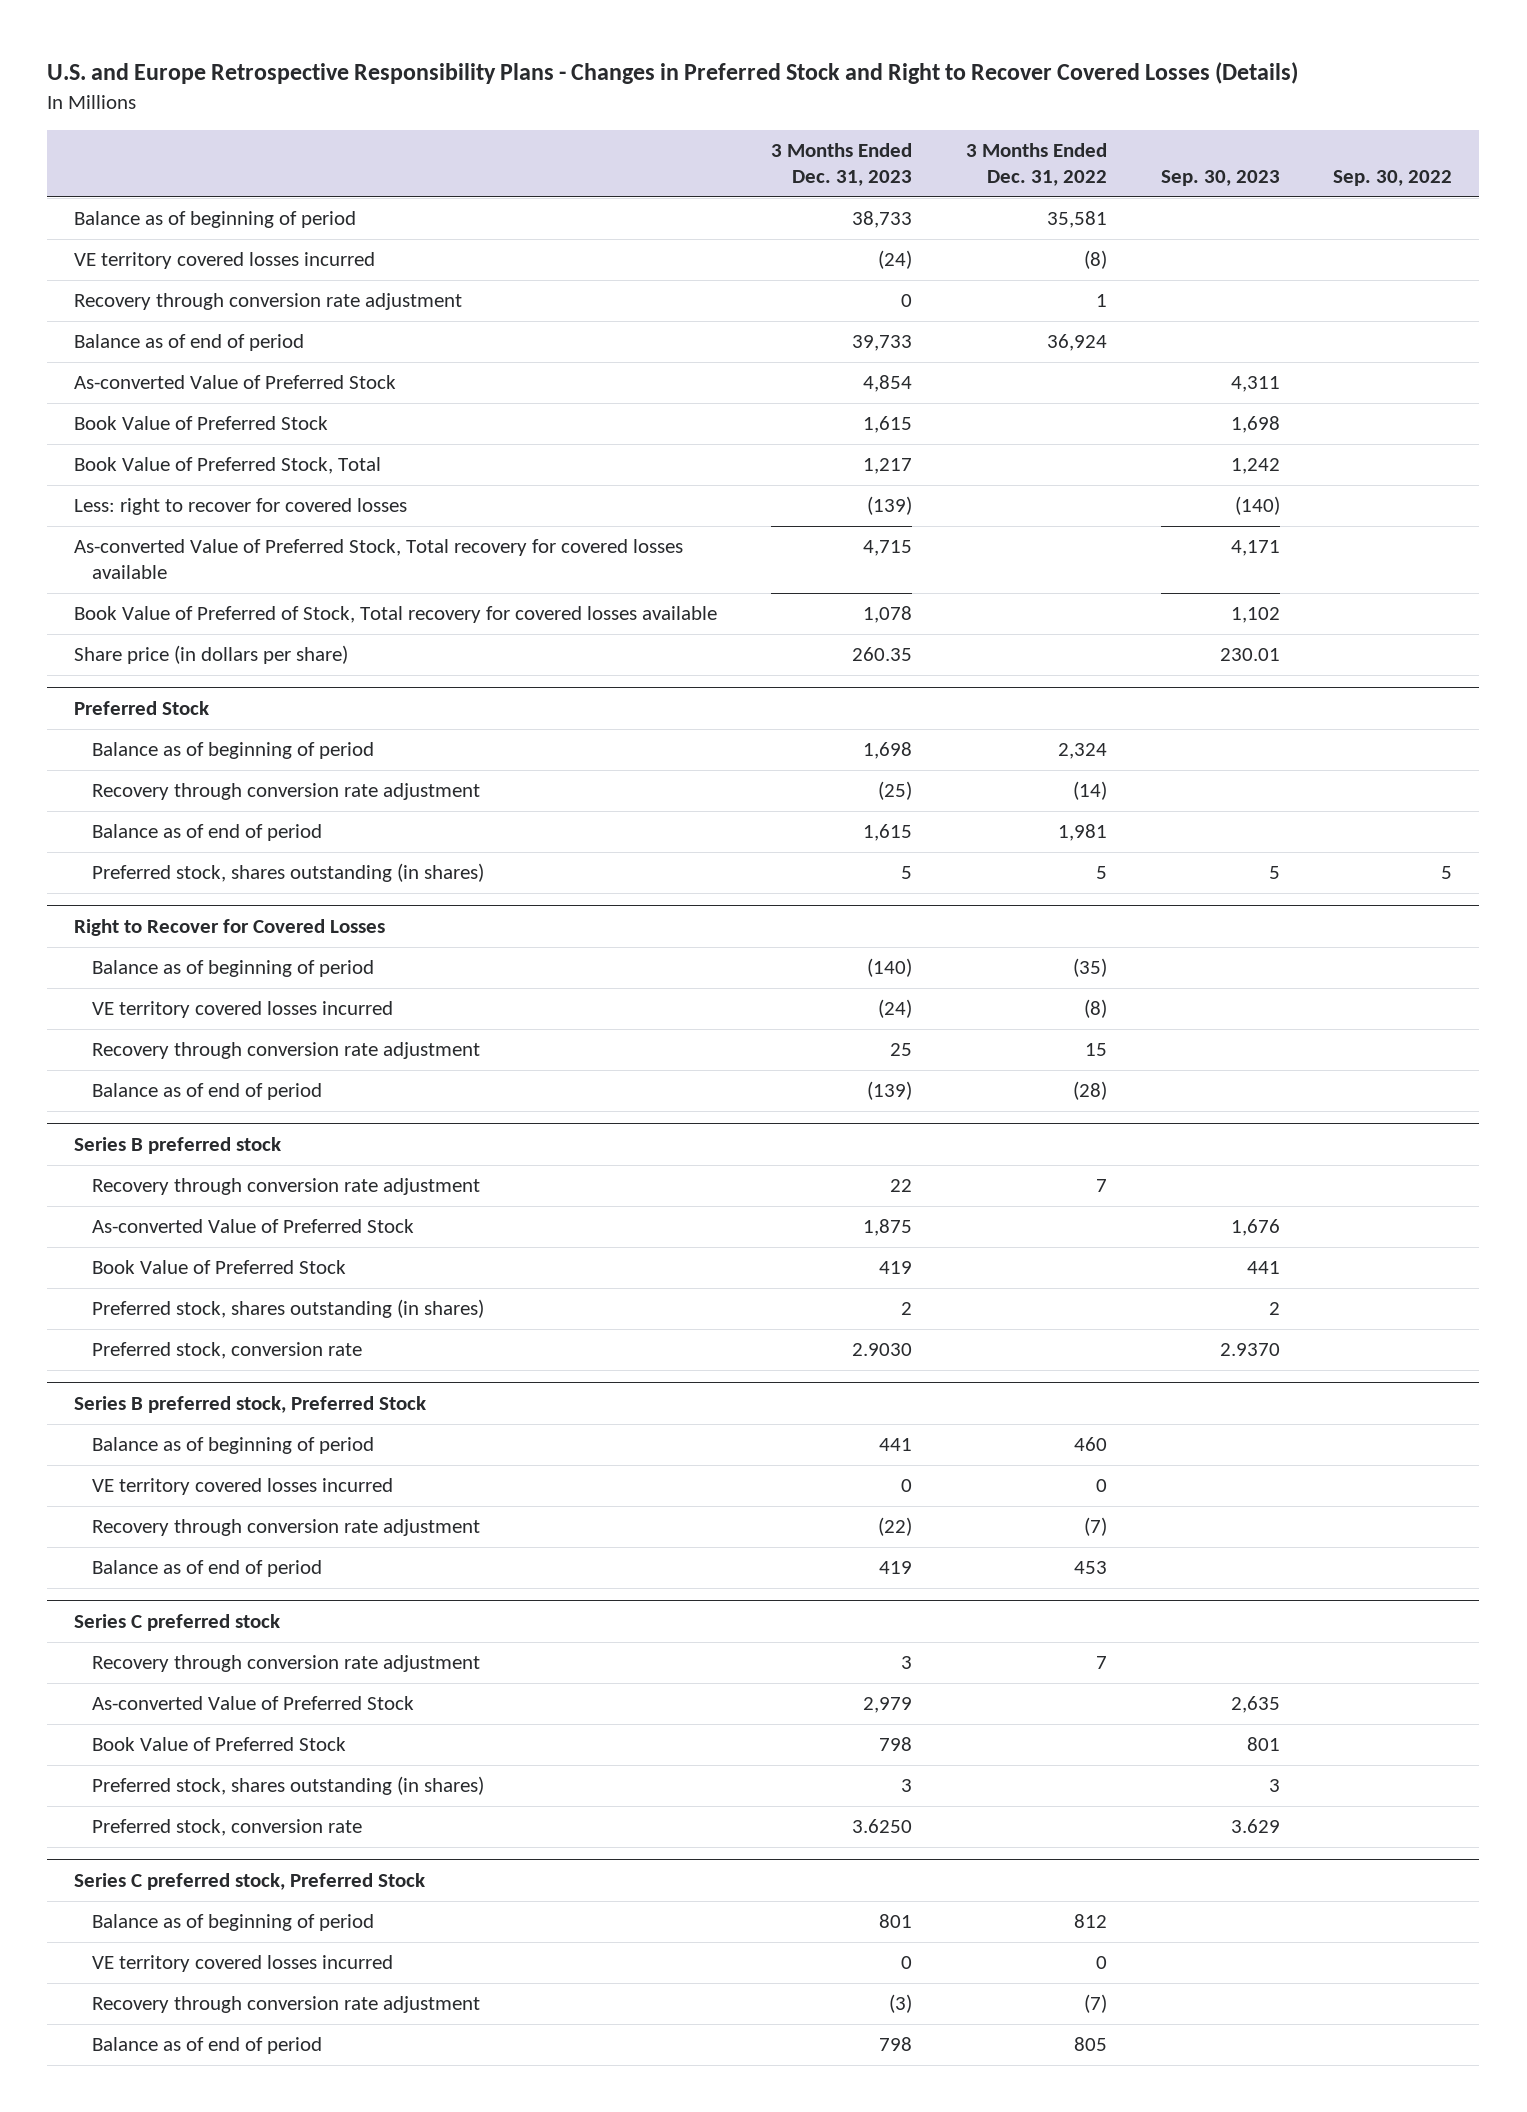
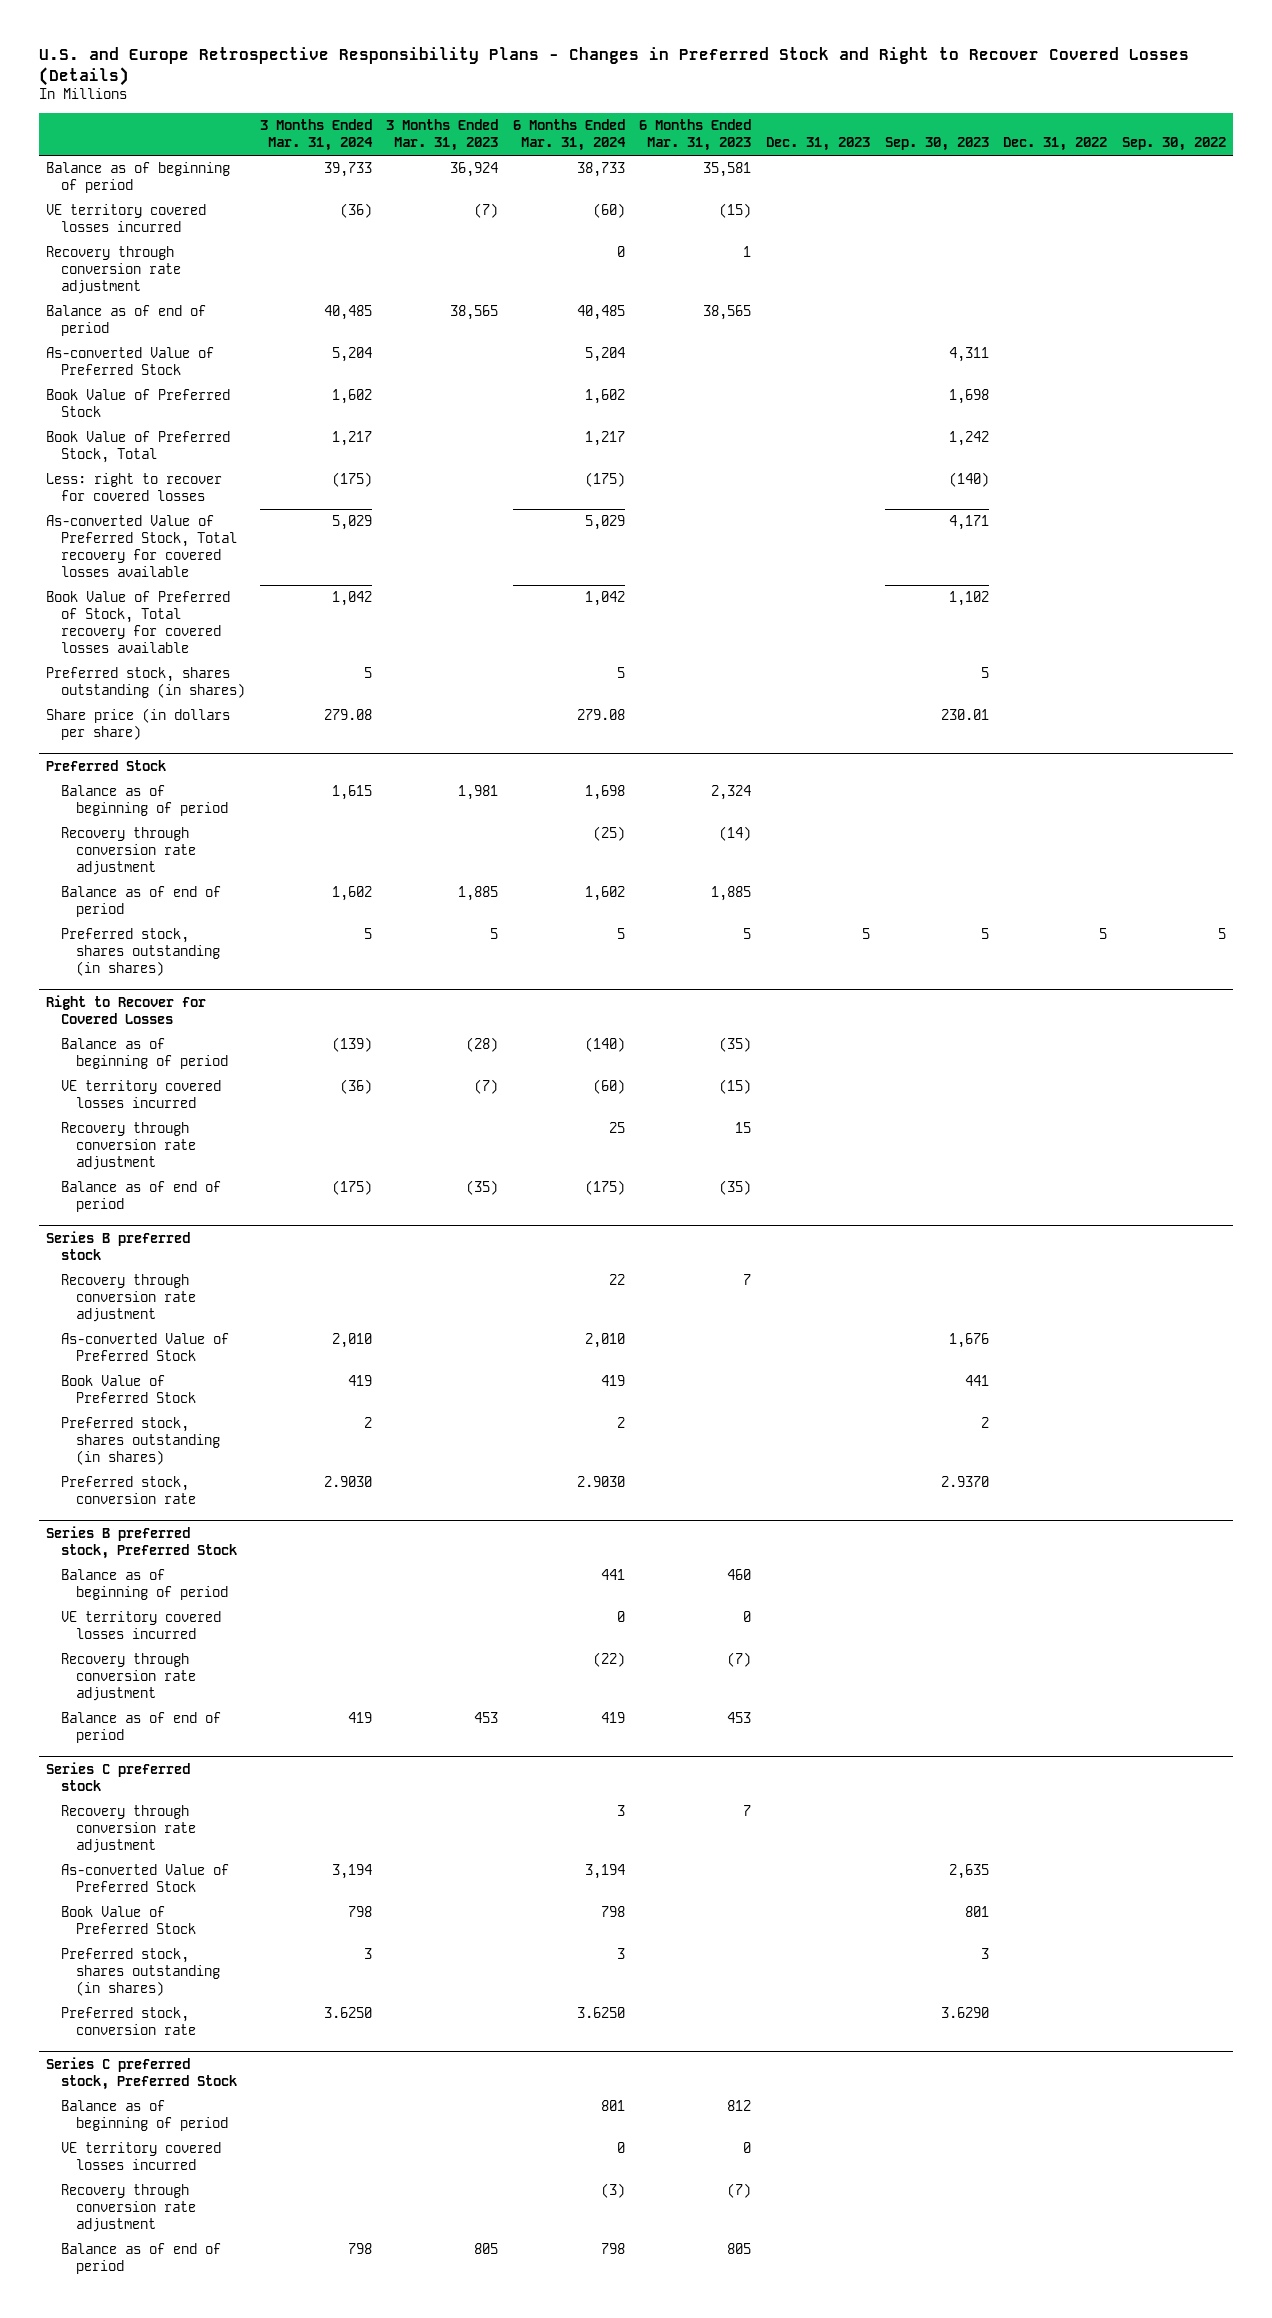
[771,143,913,186] 3 Months Ended Dec. 31, 2023 -> none
[965,143,1107,186] 3 Months Ended Dec. 31, 2022 -> none
none -> [259,119,373,152] 3 Months Ended Mar. 31, 2024
none -> [386,119,499,152] 3 Months Ended Mar. 31, 2023
none -> [512,119,626,152] 6 Months Ended Mar. 31, 2024
none -> [639,119,752,152] 6 Months Ended Mar. 31, 2023
none -> [766,137,871,152] Dec. 31, 2023
none -> [1003,137,1108,152] Dec. 31, 2022
none -> [45,667,245,699] Preferred stock, shares outstanding (in shares)
[1230,1819,1280,1834] 3.629 -> [940,2007,989,2019] 3.6290

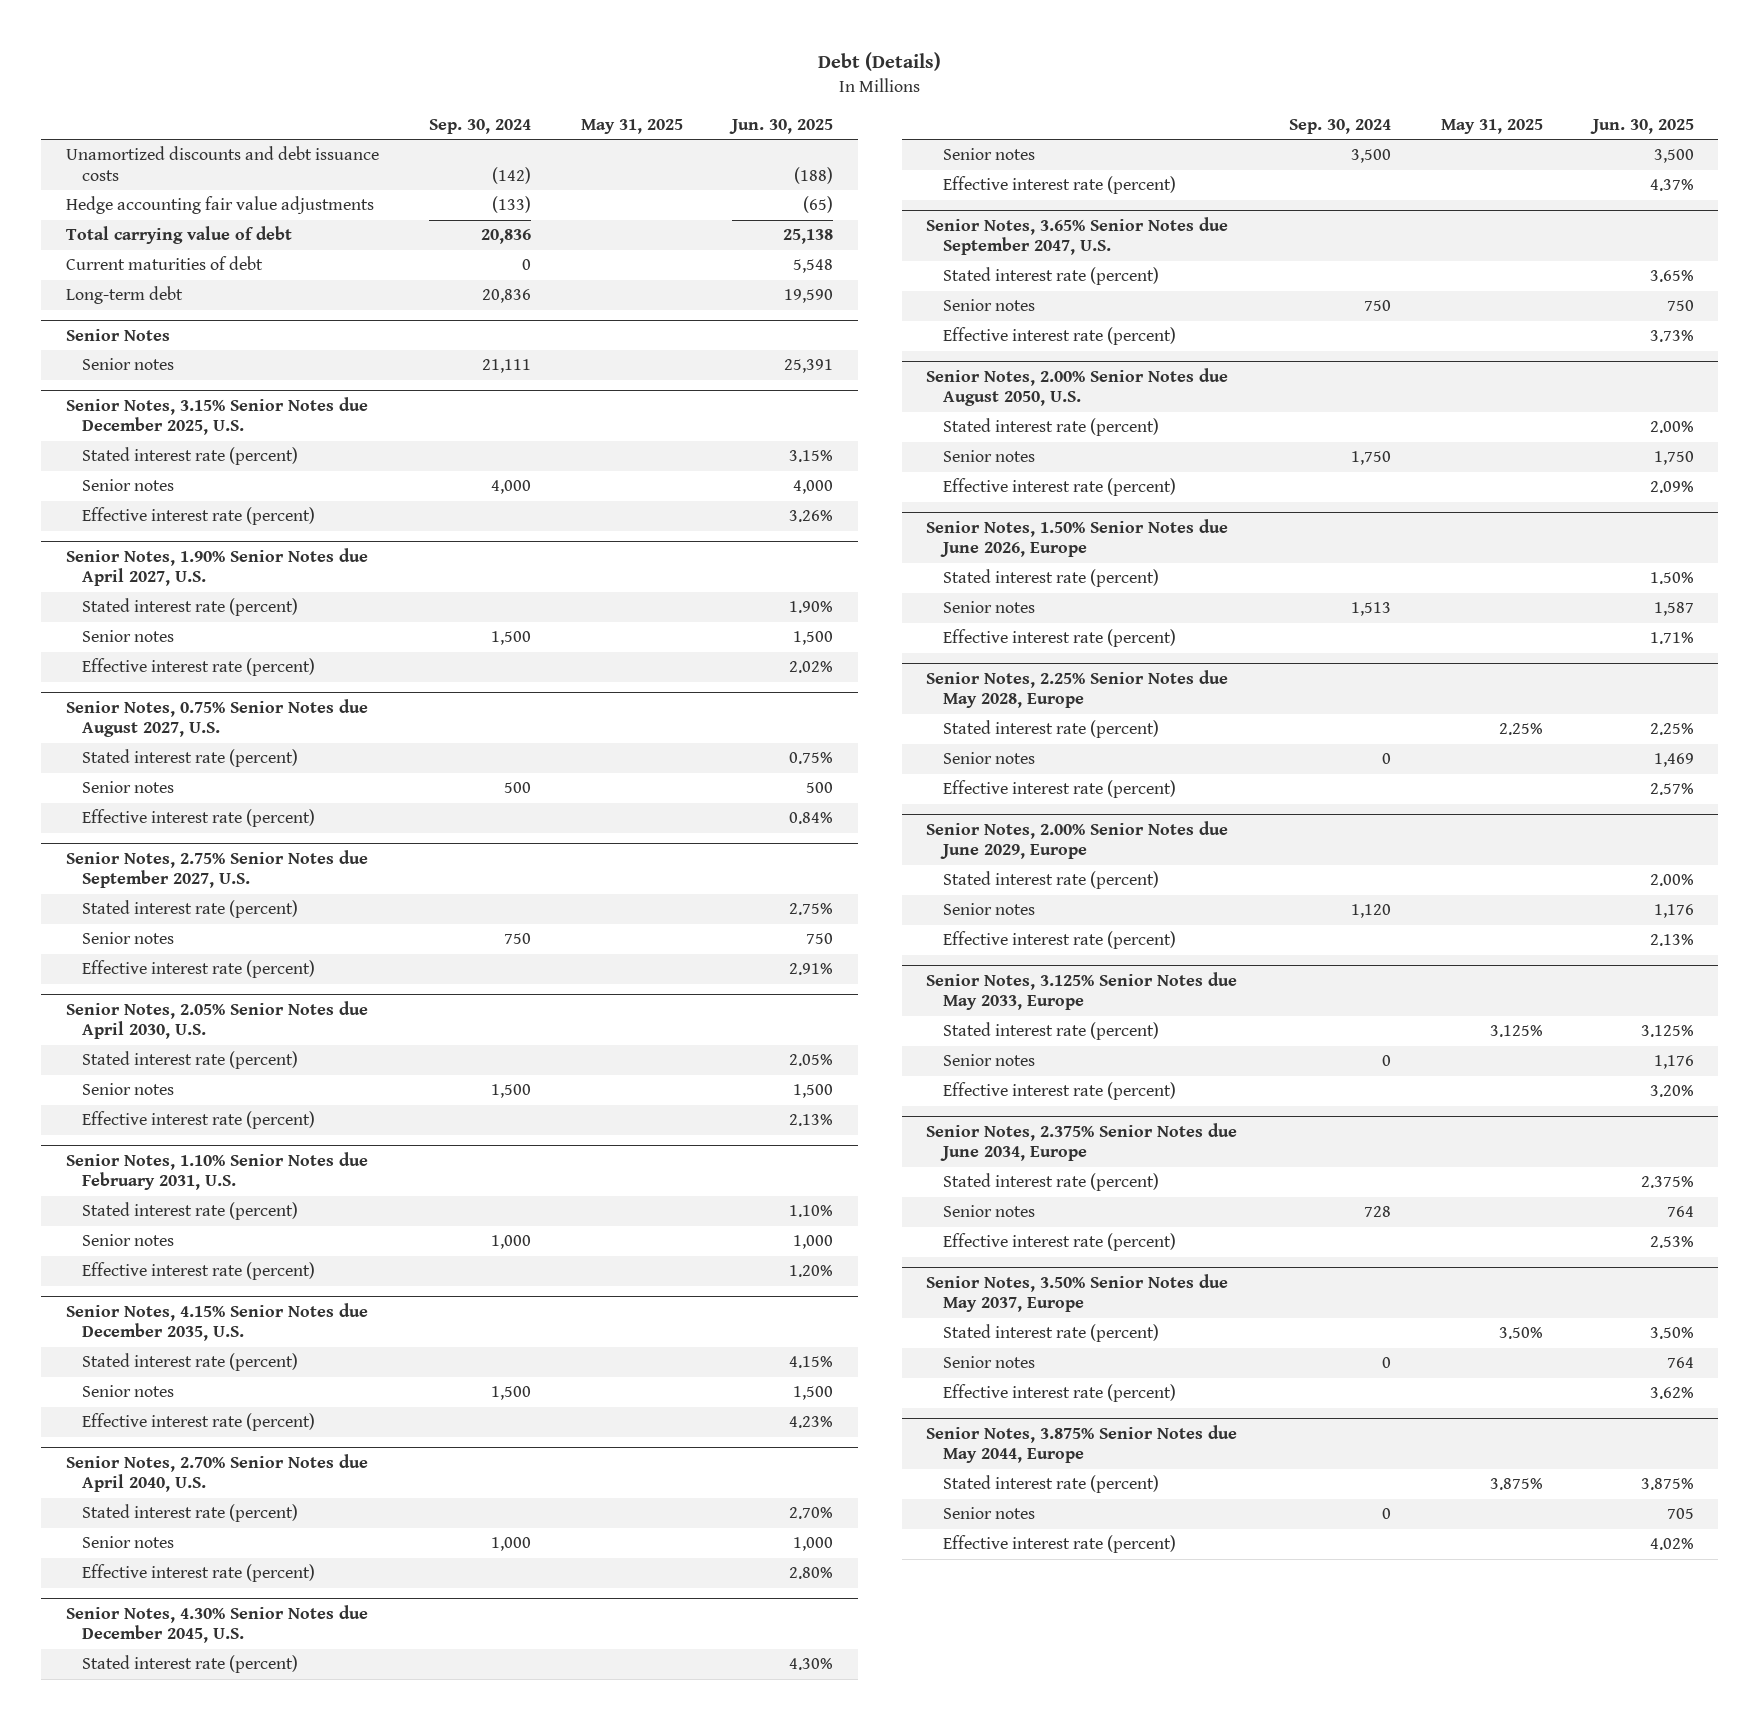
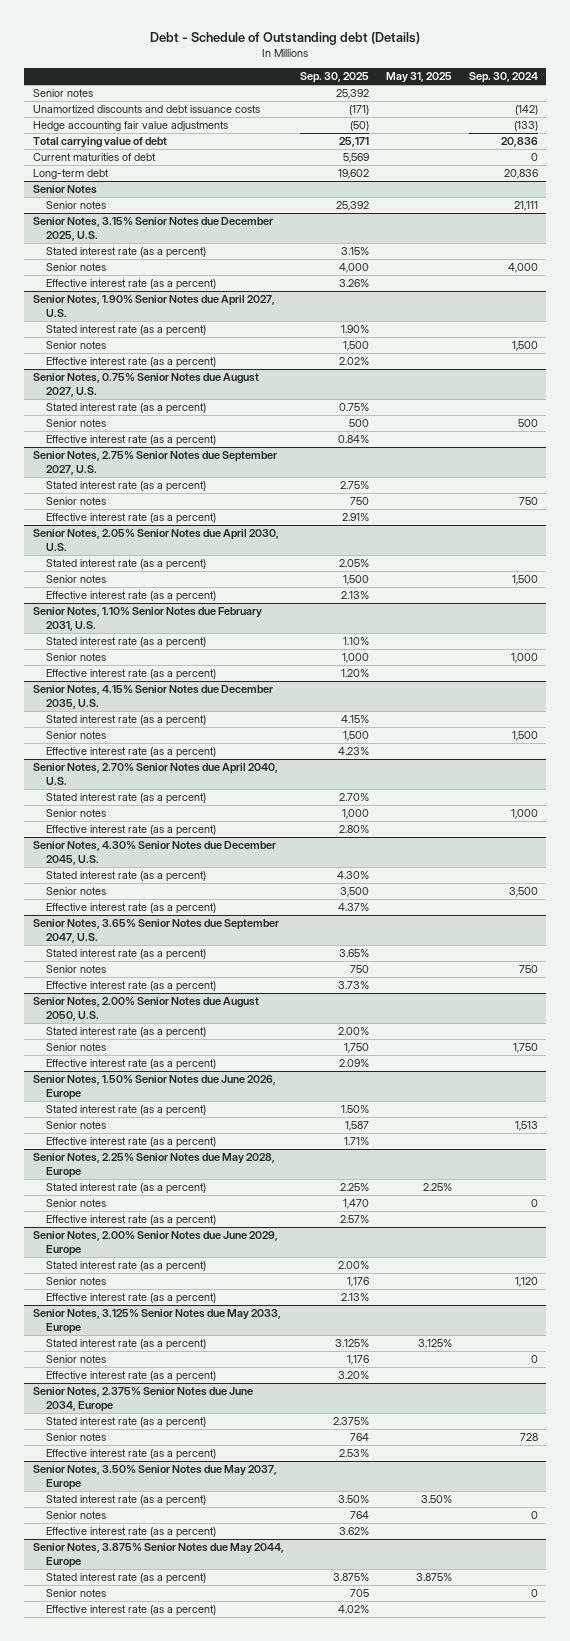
[817,52,941,72] Debt (Details) -> [150,31,421,45] Debt - Schedule of Outstanding debt (Details)
[729,118,834,134] Jun. 30, 2025 -> none
none -> [300,72,370,84] Sep. 30, 2025
none -> [32,89,93,98] Senior notes
[82,447,299,466] Stated interest rate (percent) -> [45,247,206,259] Stated interest rate (as a percent)
[82,507,316,526] Effective interest rate (percent) -> [45,279,216,291] Effective interest rate (as a percent)
[82,598,299,617] Stated interest rate (percent) -> [45,325,206,337] Stated interest rate (as a percent)
[82,658,316,677] Effective interest rate (percent) -> [45,357,216,369] Effective interest rate (as a percent)
[82,749,299,768] Stated interest rate (percent) -> [45,403,206,415] Stated interest rate (as a percent)
[82,809,316,828] Effective interest rate (percent) -> [45,435,216,447] Effective interest rate (as a percent)
[82,900,299,919] Stated interest rate (percent) -> [45,481,206,493] Stated interest rate (as a percent)
[82,960,316,979] Effective interest rate (percent) -> [45,513,216,525] Effective interest rate (as a percent)
[82,1051,299,1070] Stated interest rate (percent) -> [45,559,206,571] Stated interest rate (as a percent)
[82,1111,316,1130] Effective interest rate (percent) -> [45,591,216,603] Effective interest rate (as a percent)
[82,1202,299,1221] Stated interest rate (percent) -> [45,637,206,649] Stated interest rate (as a percent)
[82,1262,316,1281] Effective interest rate (percent) -> [45,669,216,681] Effective interest rate (as a percent)
[82,1353,299,1372] Stated interest rate (percent) -> [45,715,206,727] Stated interest rate (as a percent)
[82,1413,316,1432] Effective interest rate (percent) -> [45,747,216,759] Effective interest rate (as a percent)
[82,1504,299,1523] Stated interest rate (percent) -> [45,793,206,805] Stated interest rate (as a percent)
[82,1564,316,1583] Effective interest rate (percent) -> [45,825,216,837] Effective interest rate (as a percent)
[82,1655,299,1674] Stated interest rate (percent) -> [45,871,206,883] Stated interest rate (as a percent)
[942,176,1176,195] Effective interest rate (percent) -> [45,903,216,915] Effective interest rate (as a percent)
[942,267,1159,286] Stated interest rate (percent) -> [45,949,206,961] Stated interest rate (as a percent)
[942,327,1176,346] Effective interest rate (percent) -> [45,981,216,993] Effective interest rate (as a percent)
[942,418,1159,437] Stated interest rate (percent) -> [45,1027,206,1039] Stated interest rate (as a percent)
[942,478,1176,497] Effective interest rate (percent) -> [45,1059,216,1071] Effective interest rate (as a percent)
[942,569,1159,588] Stated interest rate (percent) -> [45,1105,206,1117] Stated interest rate (as a percent)
[942,629,1176,648] Effective interest rate (percent) -> [45,1137,216,1149] Effective interest rate (as a percent)
[942,720,1159,739] Stated interest rate (percent) -> [45,1183,206,1195] Stated interest rate (as a percent)
[942,780,1176,799] Effective interest rate (percent) -> [45,1215,216,1227] Effective interest rate (as a percent)
[942,871,1159,890] Stated interest rate (percent) -> [45,1261,206,1273] Stated interest rate (as a percent)
[942,931,1176,950] Effective interest rate (percent) -> [45,1293,216,1305] Effective interest rate (as a percent)
[942,1022,1159,1041] Stated interest rate (percent) -> [45,1339,206,1351] Stated interest rate (as a percent)
[942,1082,1176,1101] Effective interest rate (percent) -> [45,1371,216,1383] Effective interest rate (as a percent)
[942,1173,1159,1192] Stated interest rate (percent) -> [45,1417,206,1429] Stated interest rate (as a percent)
[942,1233,1176,1252] Effective interest rate (percent) -> [45,1449,216,1461] Effective interest rate (as a percent)
[942,1324,1159,1343] Stated interest rate (percent) -> [45,1495,206,1507] Stated interest rate (as a percent)
[942,1384,1176,1403] Effective interest rate (percent) -> [45,1527,216,1539] Effective interest rate (as a percent)
[942,1475,1159,1494] Stated interest rate (percent) -> [45,1573,206,1585] Stated interest rate (as a percent)
[942,1535,1176,1554] Effective interest rate (percent) -> [45,1605,216,1617] Effective interest rate (as a percent)

